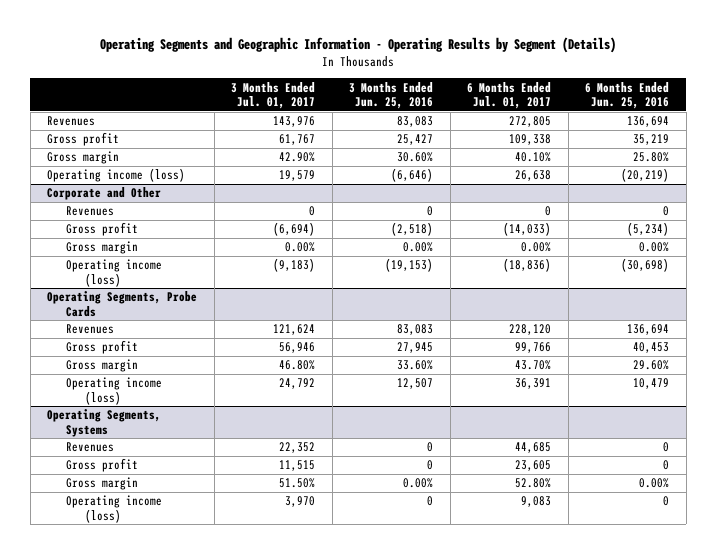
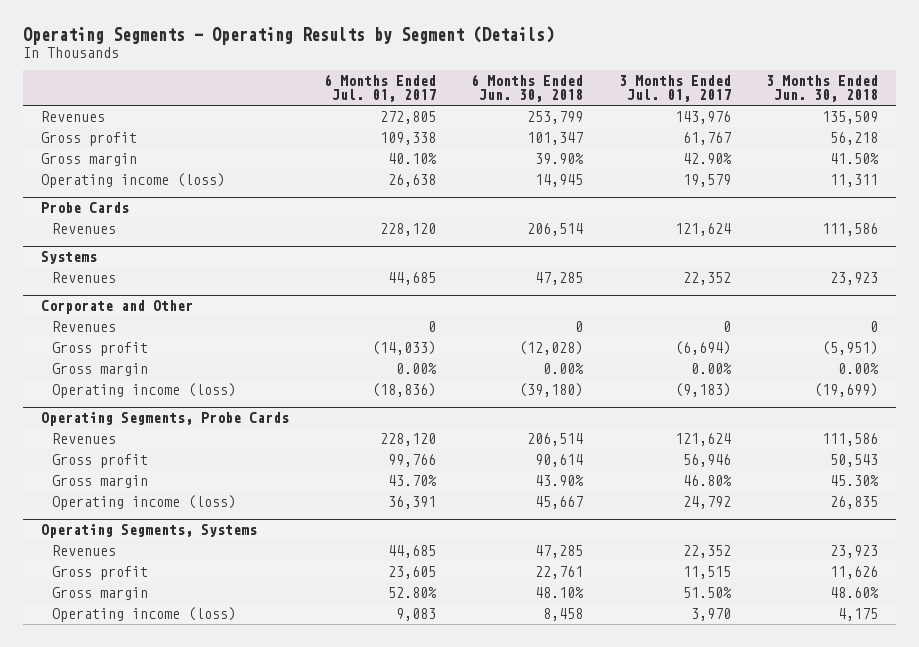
[100,37,617,54] Operating Segments and Geographic Information - Operating Results by Segment (Details) -> [22,26,554,46] Operating Segments - Operating Results by Segment (Details)
[349,81,434,109] 3 Months Ended Jun. 25, 2016 -> none
[585,81,670,109] 6 Months Ended Jun. 25, 2016 -> none
none -> [471,73,584,103] 6 Months Ended Jun. 30, 2018
none -> [766,74,879,103] 3 Months Ended Jun. 30, 2018
none -> [40,202,129,214] Probe Cards
none -> [51,223,116,235] Revenues
none -> [40,251,97,265] Systems
none -> [51,272,116,284] Revenues

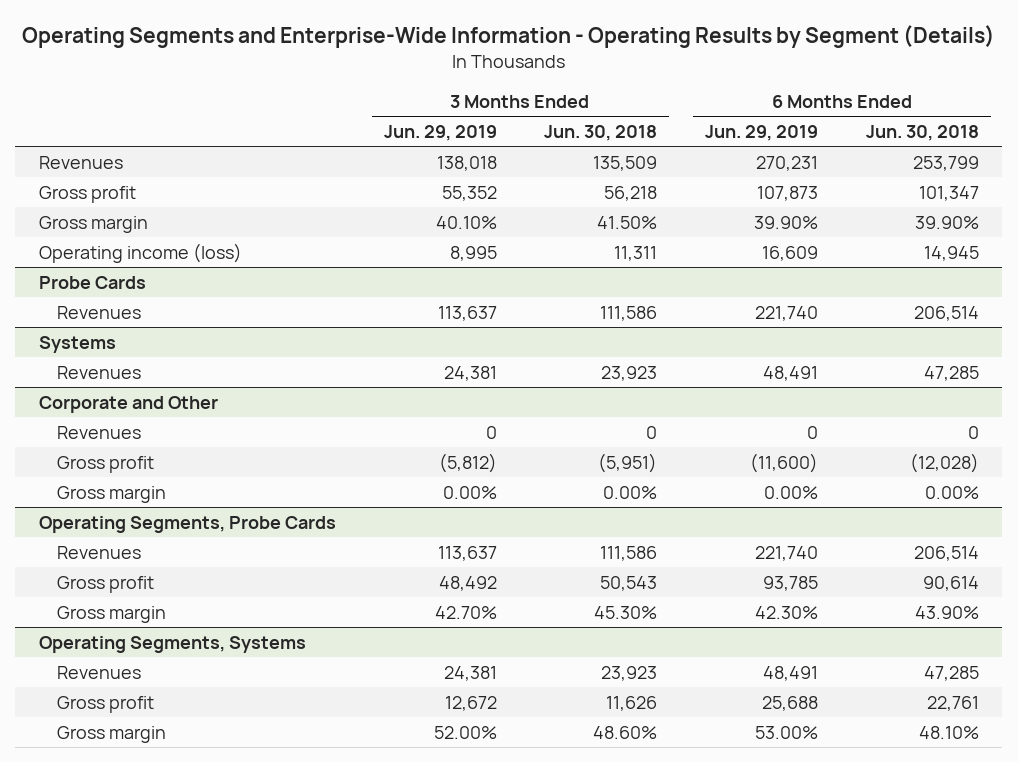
[22,26,554,46] Operating Segments - Operating Results by Segment (Details) -> [21,25,995,49] Operating Segments and Enterprise-Wide Information - Operating Results by Segment (Details)
[324,73,437,103] 6 Months Ended Jul. 01, 2017 -> none
[618,74,731,103] 3 Months Ended Jul. 01, 2017 -> none
none -> [383,124,497,141] Jun. 29, 2019
none -> [704,124,818,141] Jun. 29, 2019
[51,383,236,399] Operating income (loss) -> none
[51,495,236,511] Operating income (loss) -> none
[51,607,236,623] Operating income (loss) -> none

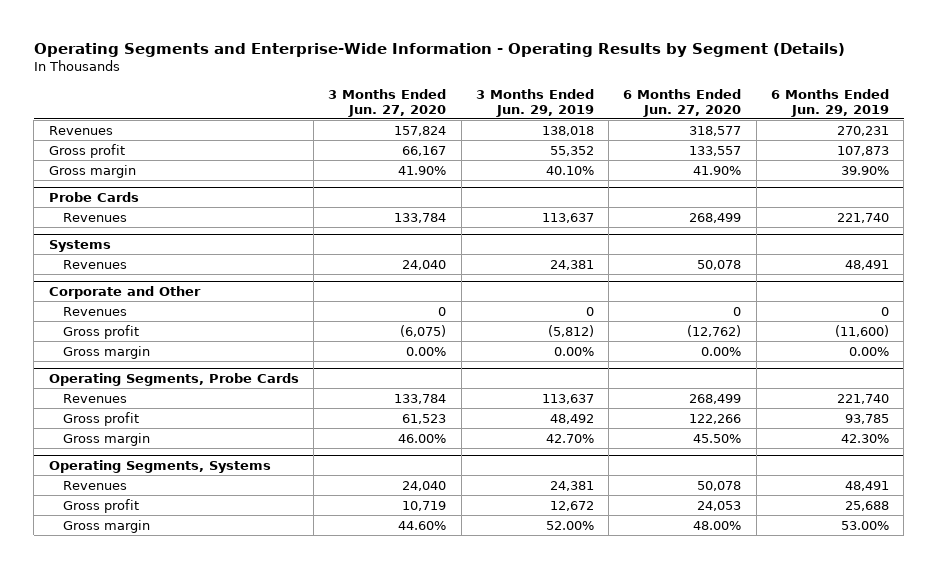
[544,124,658,141] Jun. 30, 2018 -> none
[865,124,979,141] Jun. 30, 2018 -> none
none -> [328,88,447,117] 3 Months Ended Jun. 27, 2020
none -> [623,88,742,117] 6 Months Ended Jun. 27, 2020
[38,242,242,263] Operating income (loss) -> none

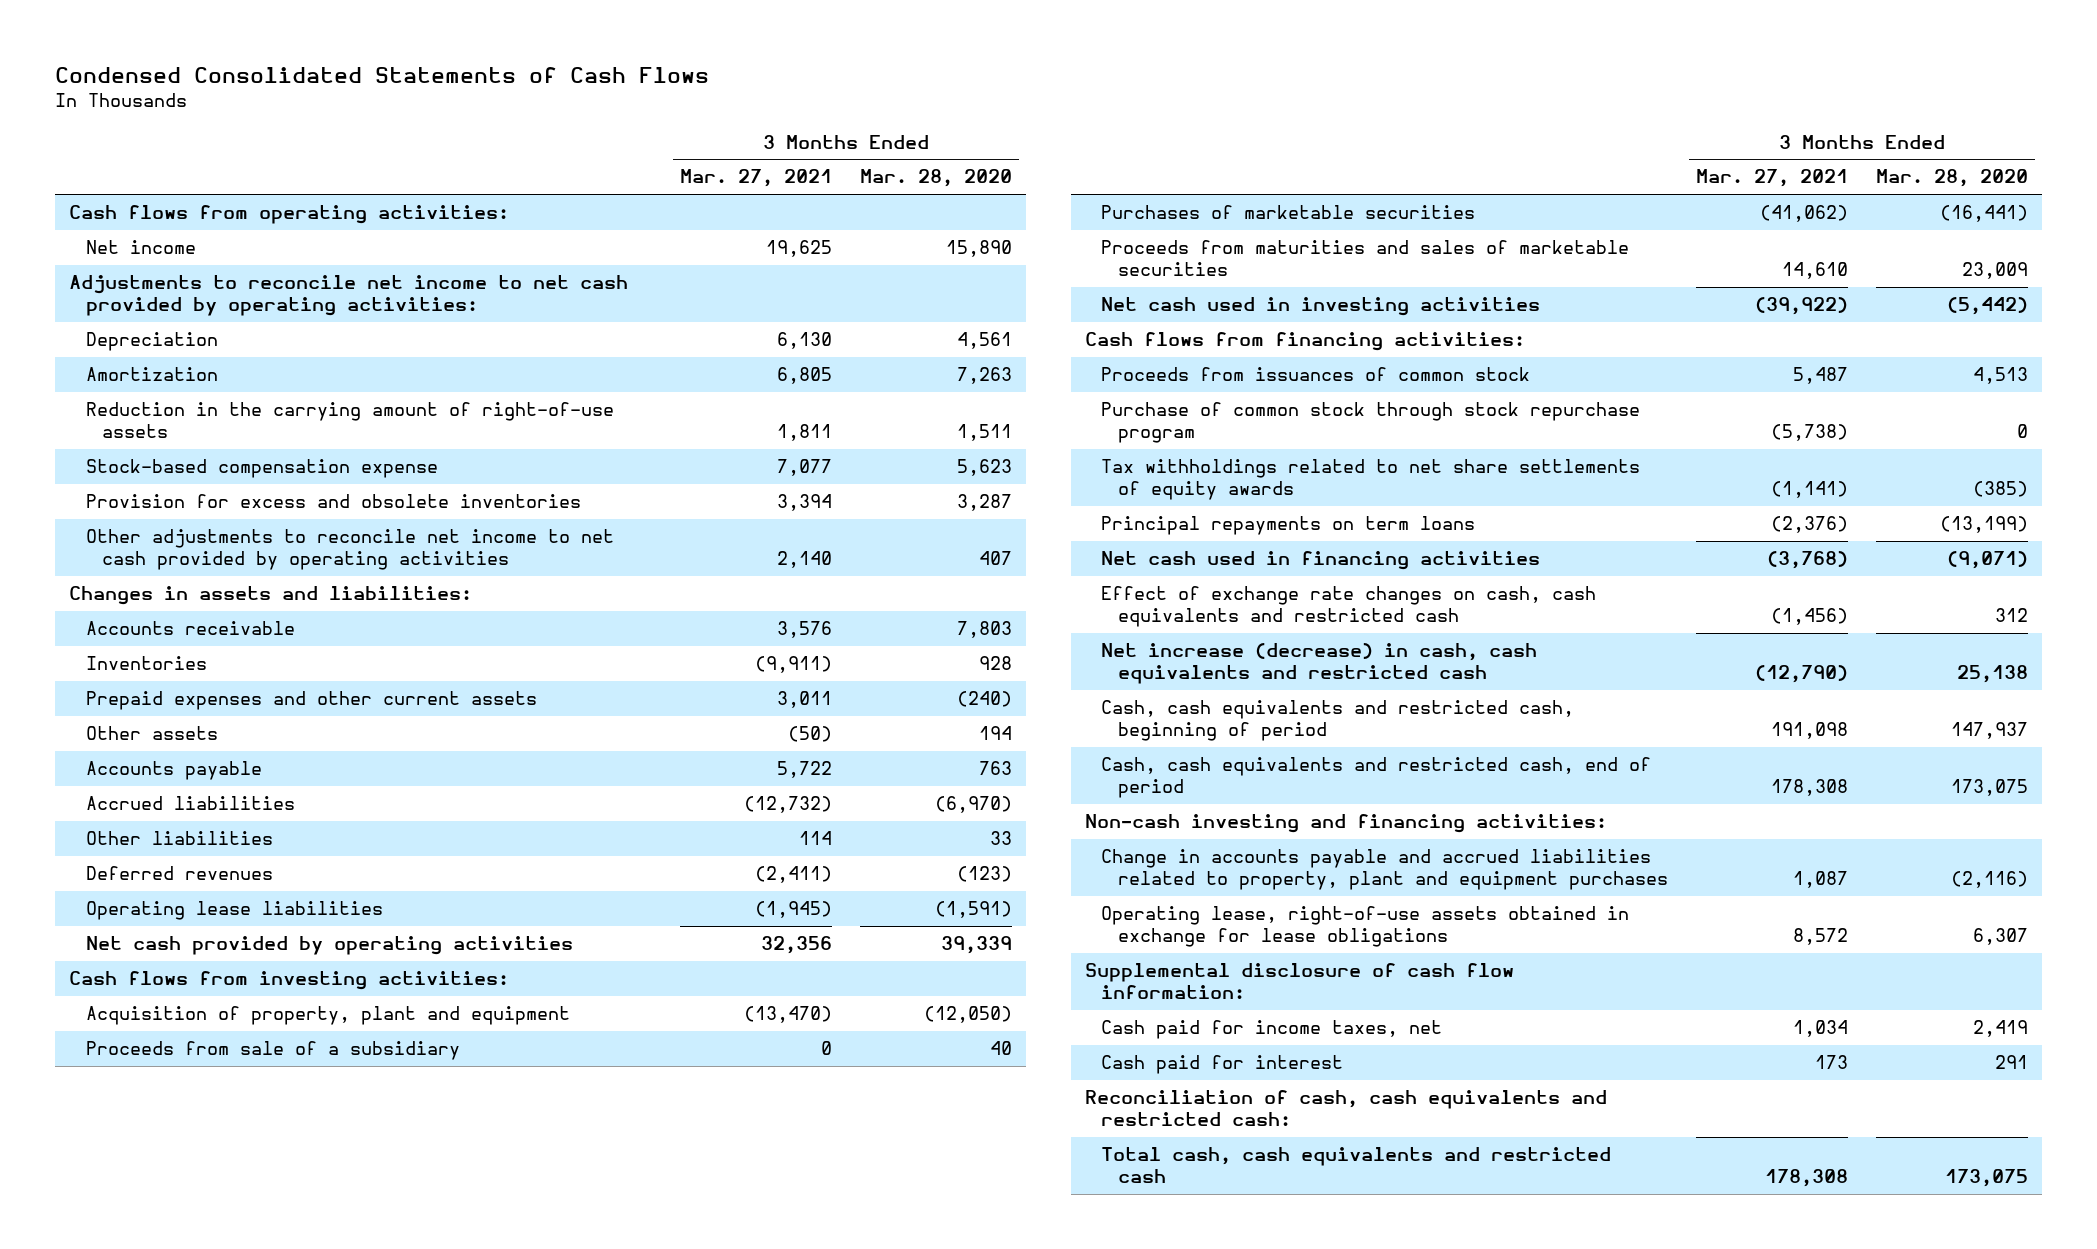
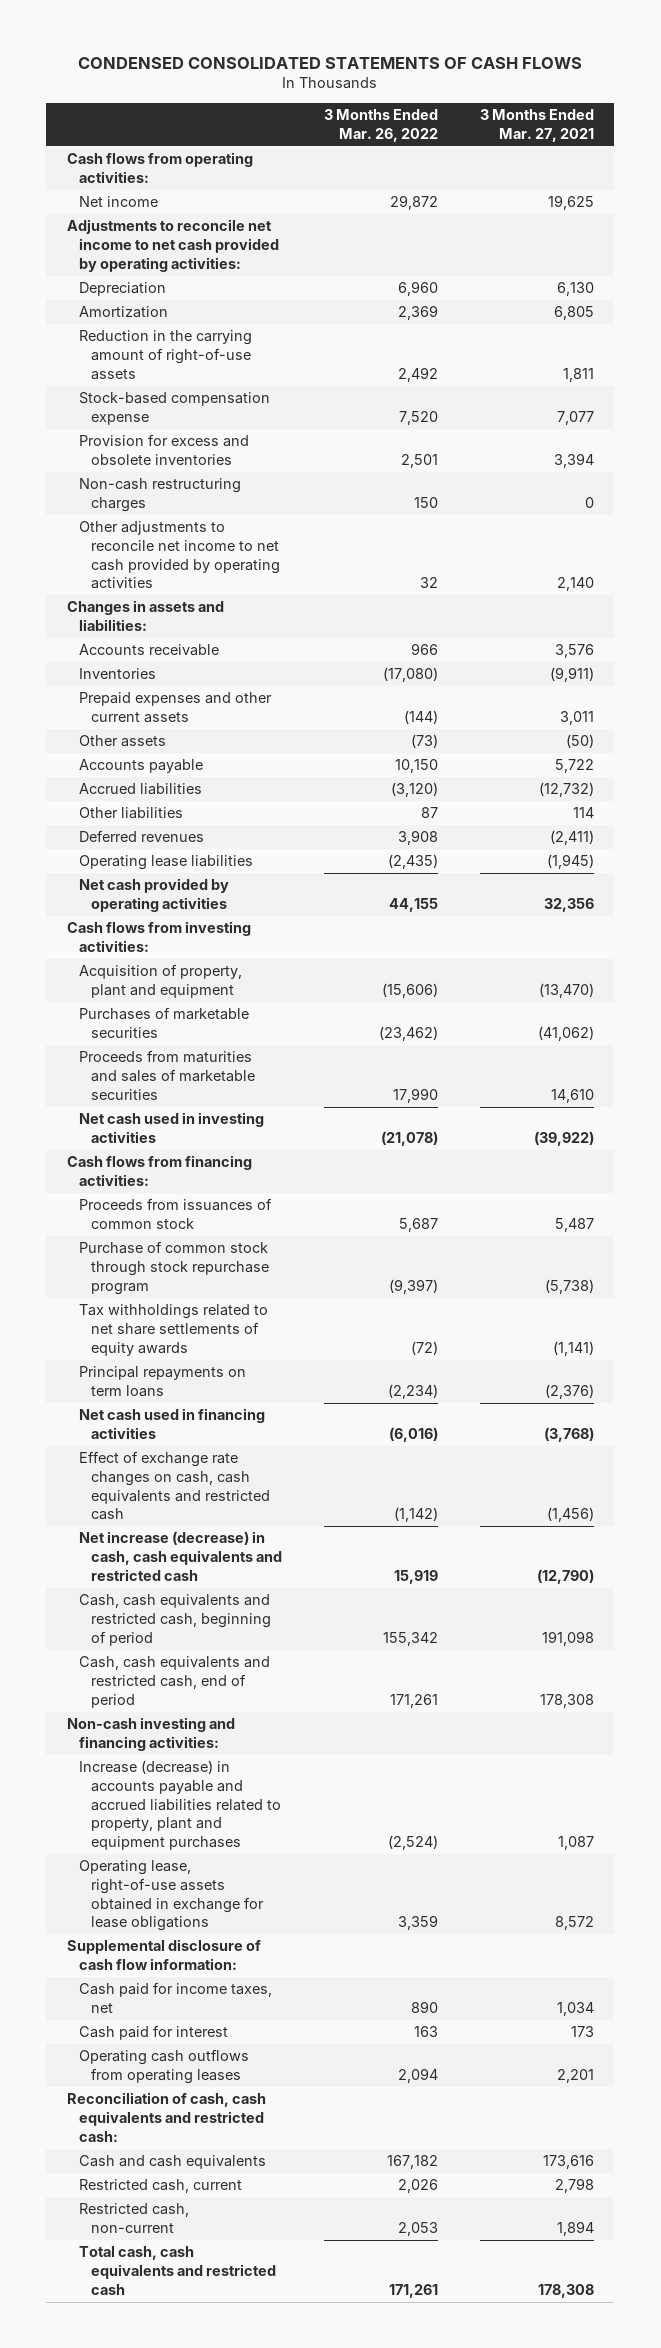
[54,66,709,83] Condensed Consolidated Statements of Cash Flows -> [78,56,583,69] CONDENSED CONSOLIDATED STATEMENTS OF CASH FLOWS
[860,169,1013,188] Mar. 28, 2020 -> none
none -> [323,109,438,143] 3 Months Ended Mar. 26, 2022
none -> [79,478,242,513] Non-cash restructuring charges
[85,1041,460,1061] Proceeds from sale of a subsidiary -> none
[1101,849,1669,891] Change in accounts payable and accrued liabilities related to property, plant and equipment purchases -> [79,1760,282,1851] Increase (decrease) in accounts payable and accrued liabilities related to property, plant and equipment purchases
none -> [79,2049,250,2085] Operating cash outflows from operating leases
none -> [79,2155,267,2170] Cash and cash equivalents
none -> [79,2179,243,2194] Restricted cash, current
none -> [79,2203,190,2234] Restricted cash, non-current

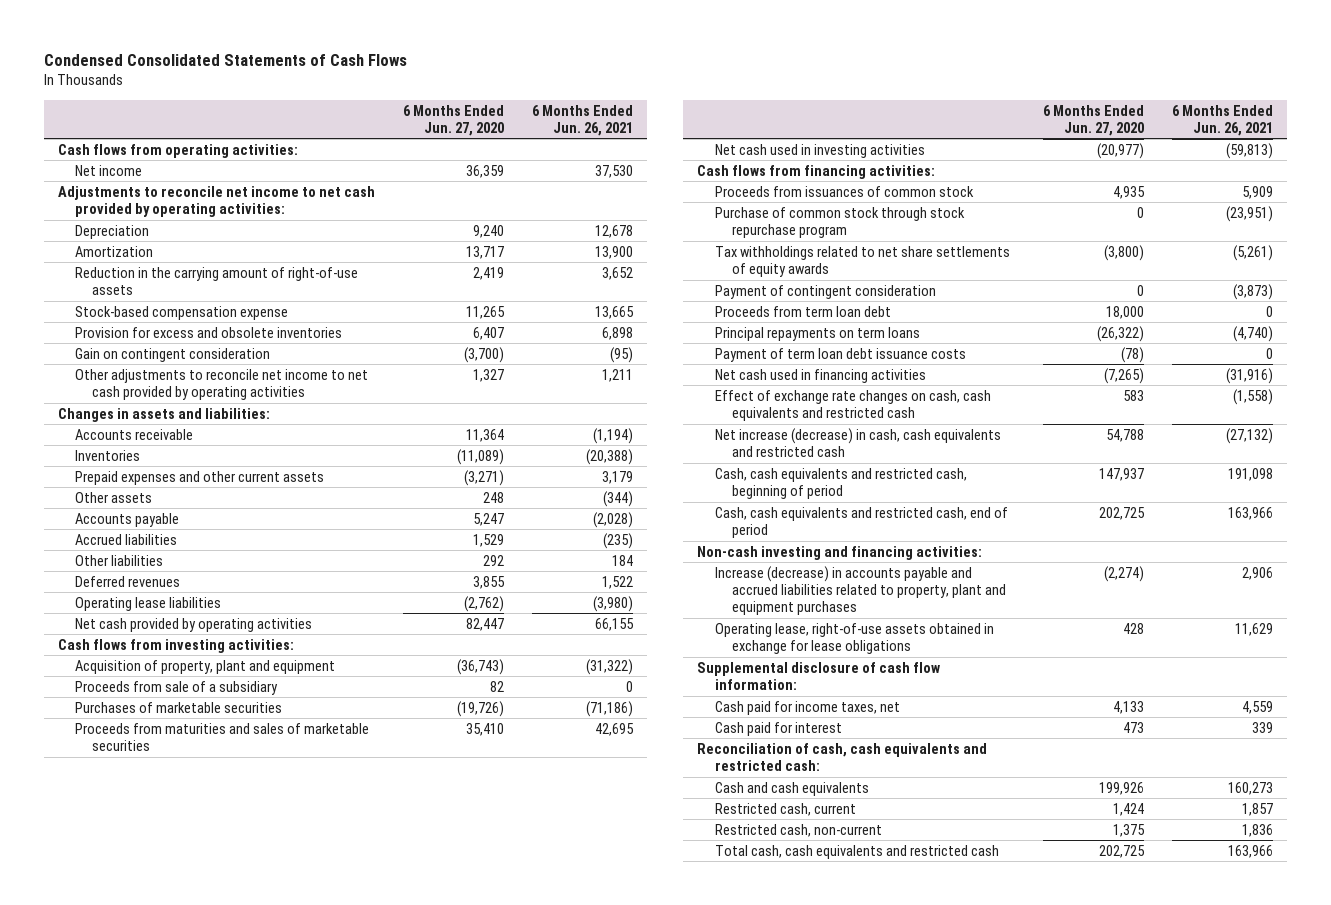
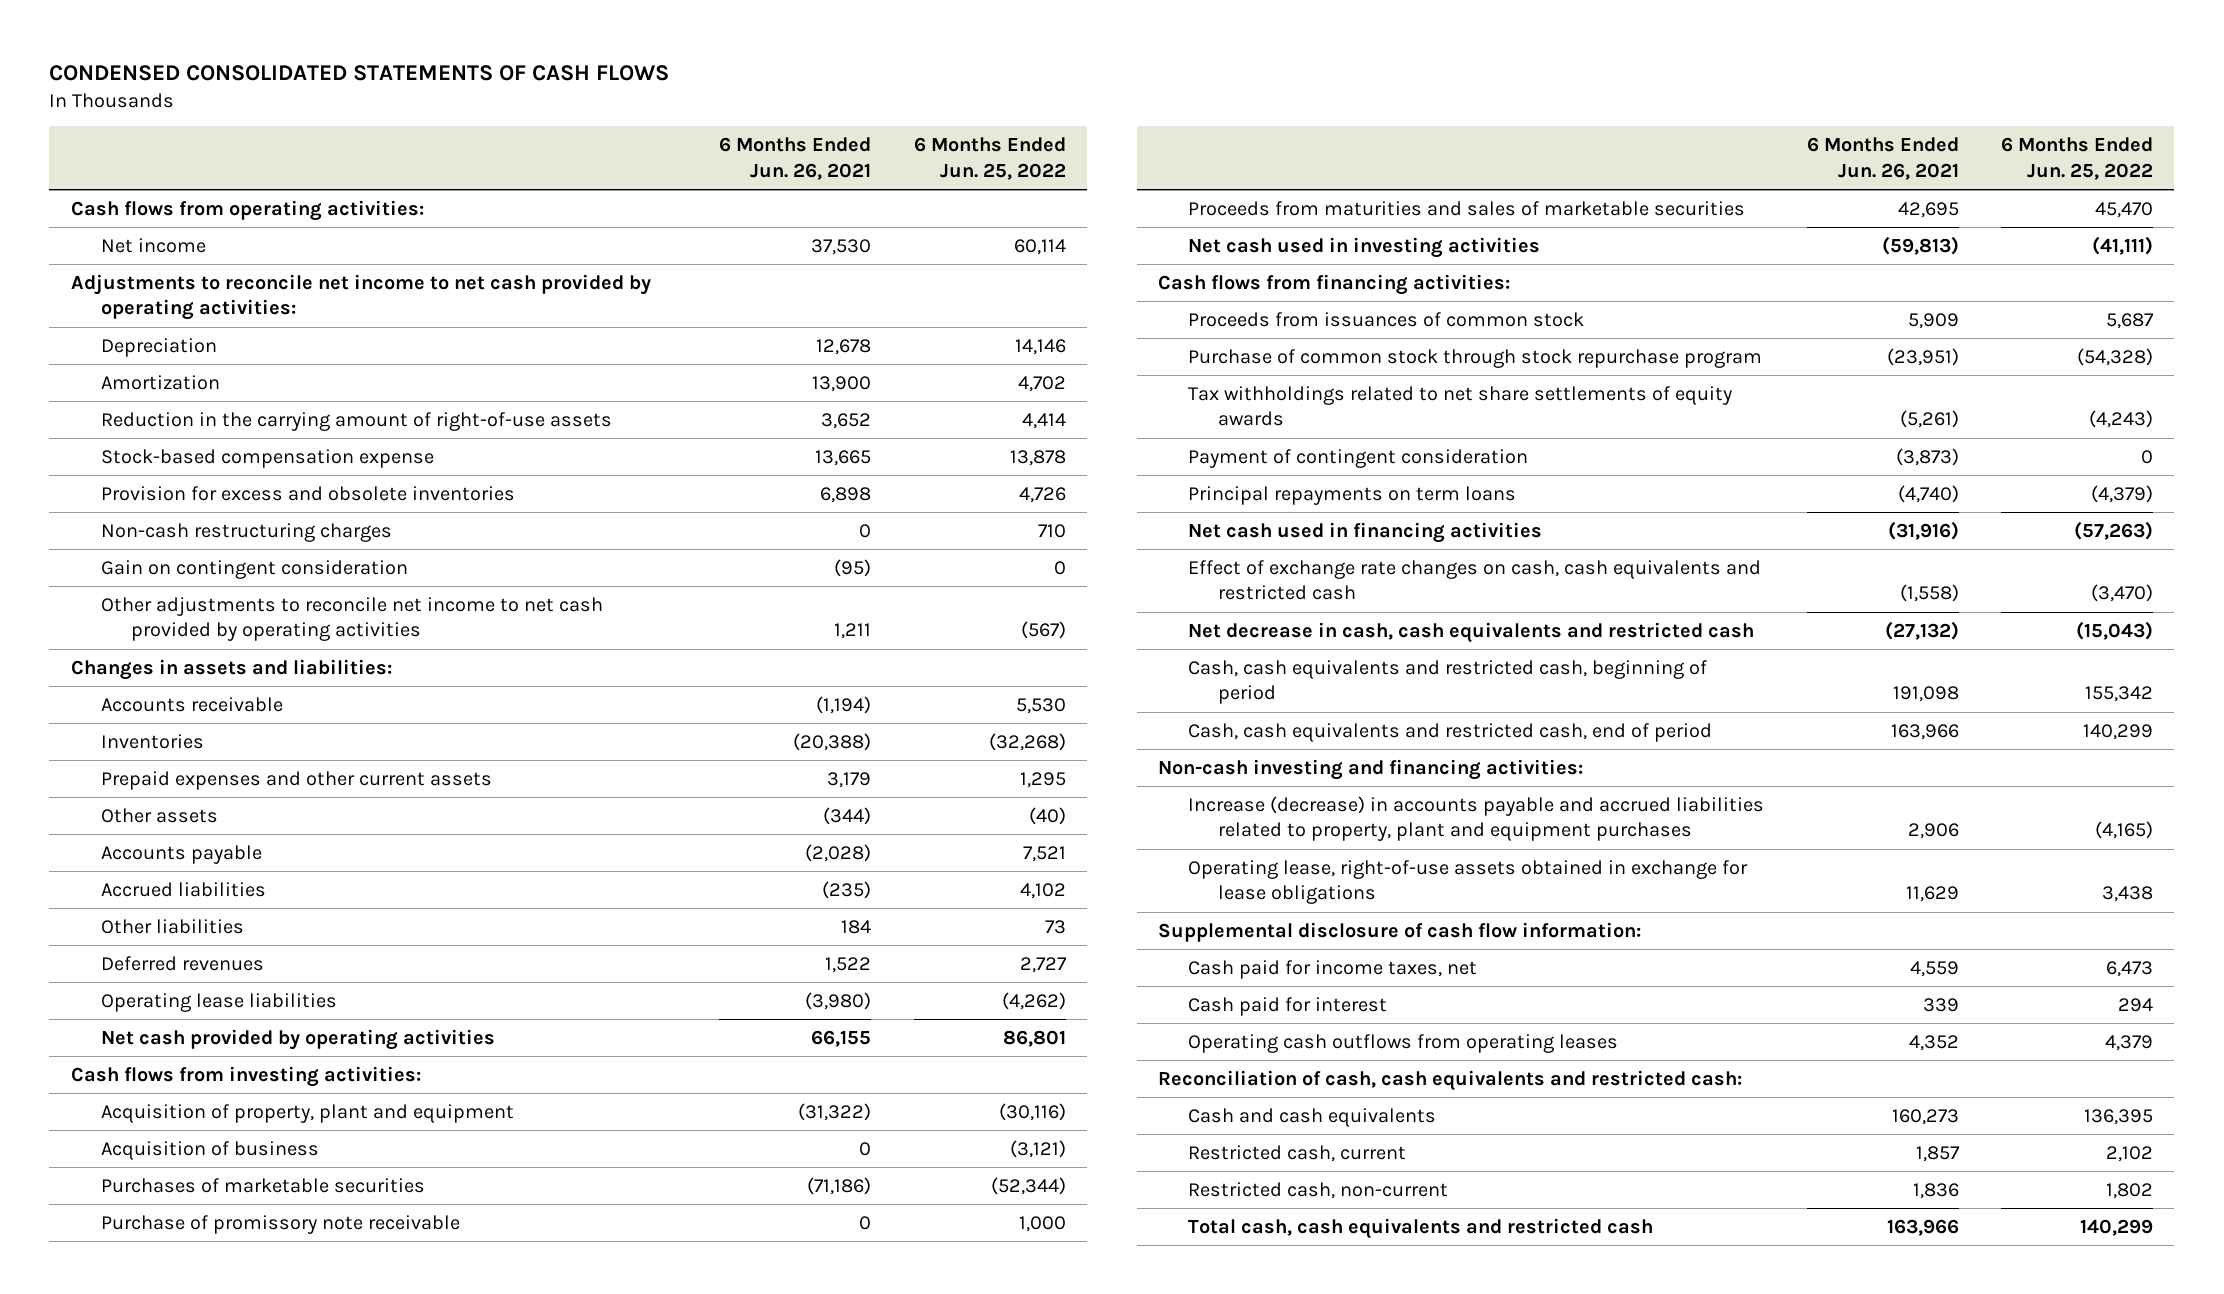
[43,54,407,67] Condensed Consolidated Statements of Cash Flows -> [49,64,670,81] CONDENSED CONSOLIDATED STATEMENTS OF CASH FLOWS
[403,104,505,136] 6 Months Ended Jun. 27, 2020 -> none
none -> [913,137,1066,180] 6 Months Ended Jun. 25, 2022
none -> [100,522,392,542] Non-cash restructuring charges
[75,680,279,695] Proceeds from sale of a subsidiary -> none
none -> [100,1140,319,1160] Acquisition of business
none -> [100,1214,460,1234] Purchase of promissory note receivable
[714,305,891,317] Proceeds from term loan debt -> none
[714,347,966,362] Payment of term loan debt issuance costs -> none
[714,427,1001,457] Net increase (decrease) in cash, cash equivalents and restricted cash -> [1188,621,1755,643] Net decrease in cash, cash equivalents and restricted cash
none -> [1188,1033,1619,1053] Operating cash outflows from operating leases

